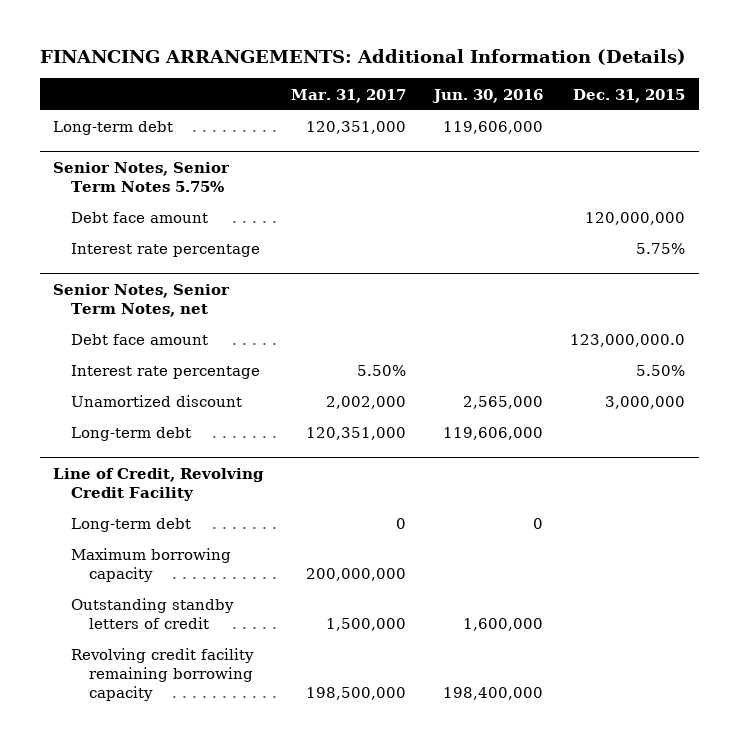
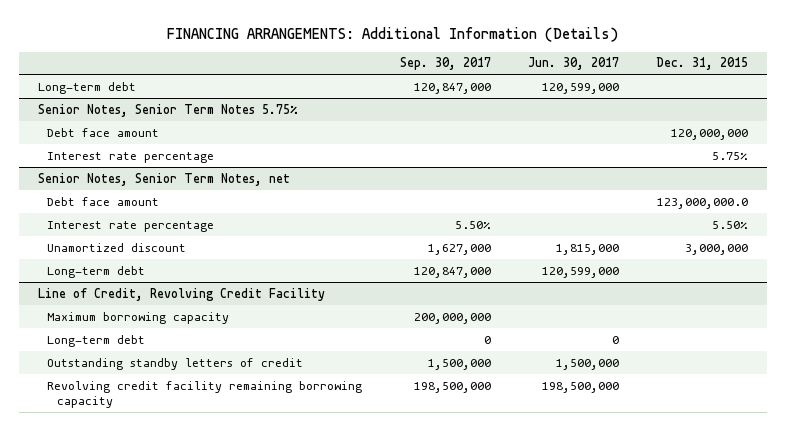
[290,88,406,103] Mar. 31, 2017 -> none
[431,88,543,103] Jun. 30, 2016 -> none
none -> [399,57,491,71] Sep. 30, 2017
none -> [527,57,619,71] Jun. 30, 2017
[71,518,192,533] Long-term debt -> [47,334,146,347] Long-term debt

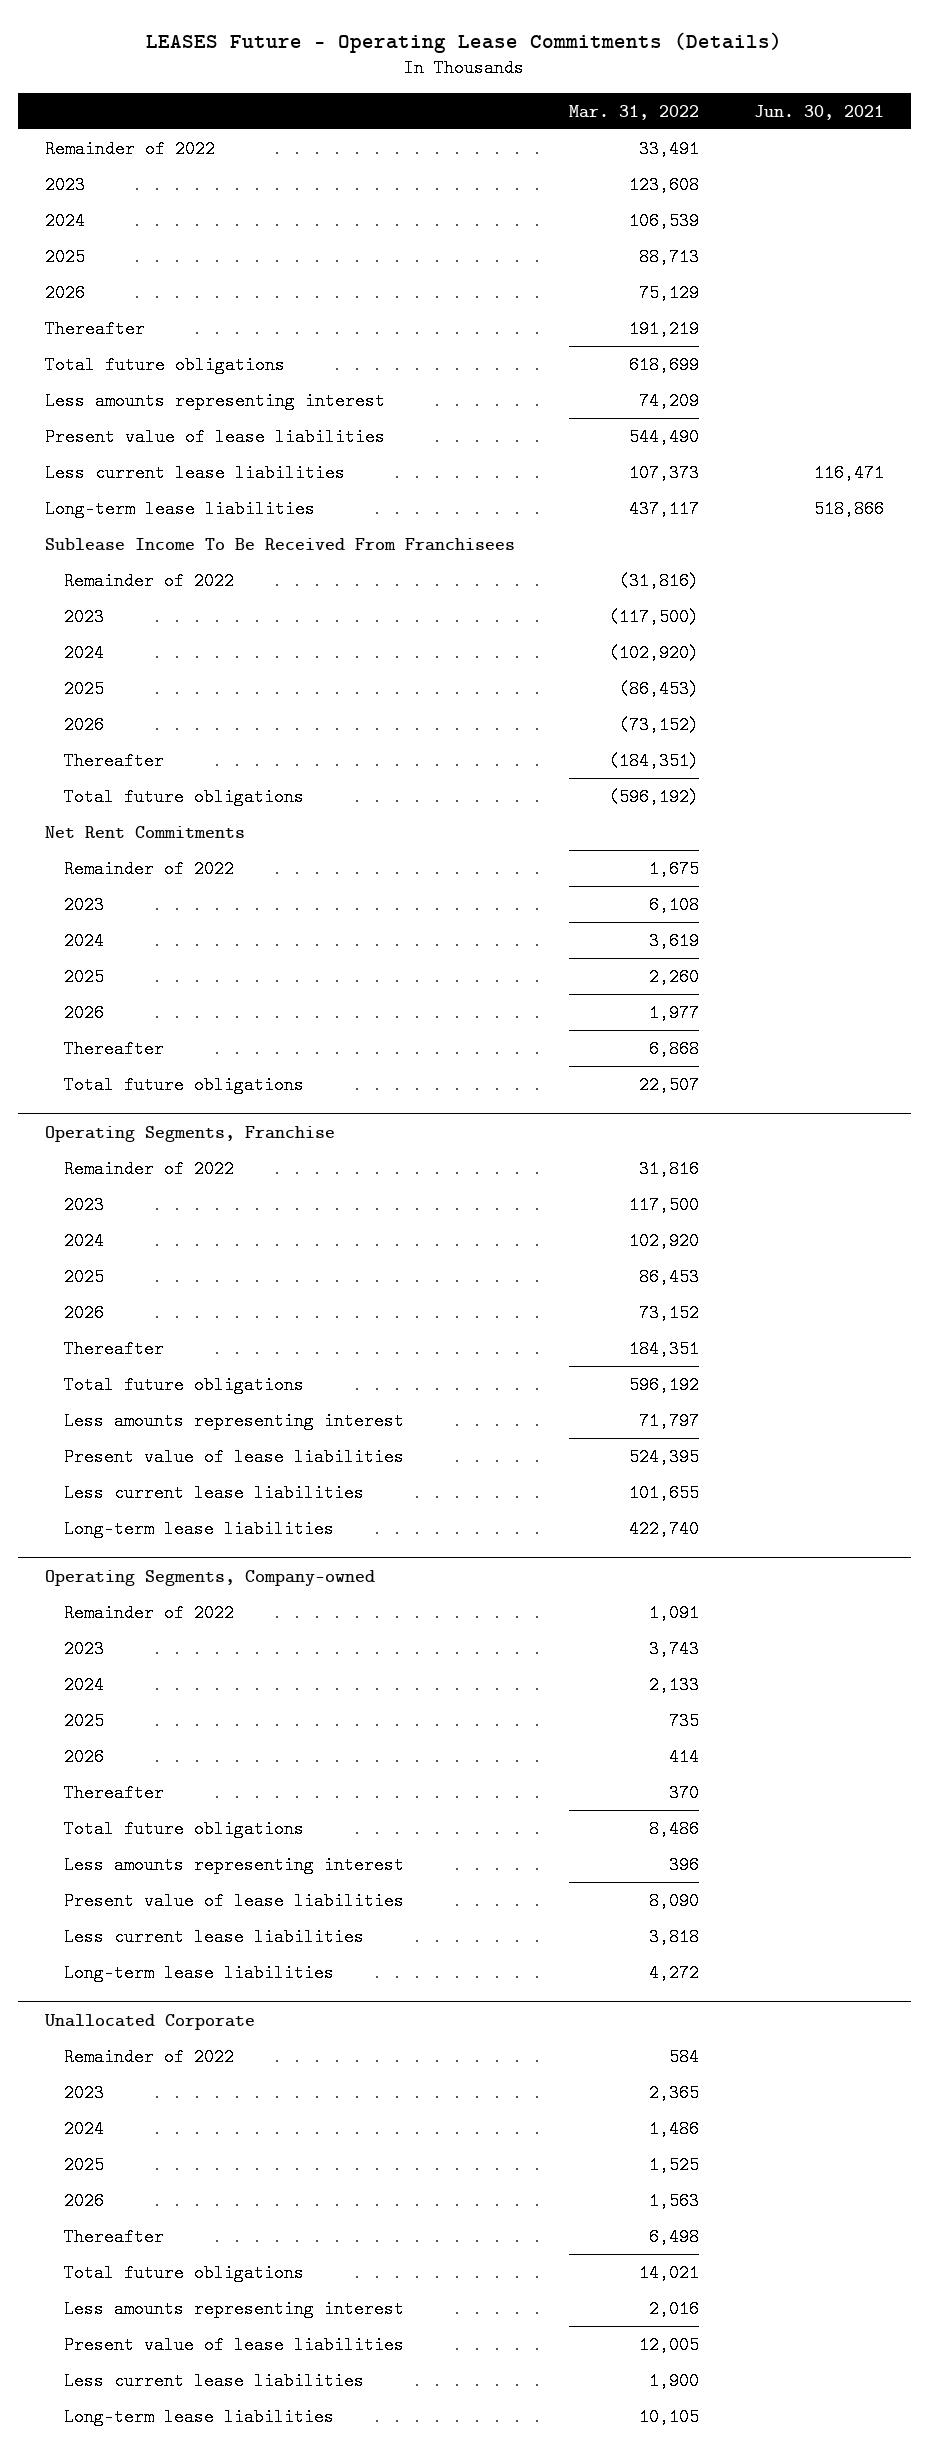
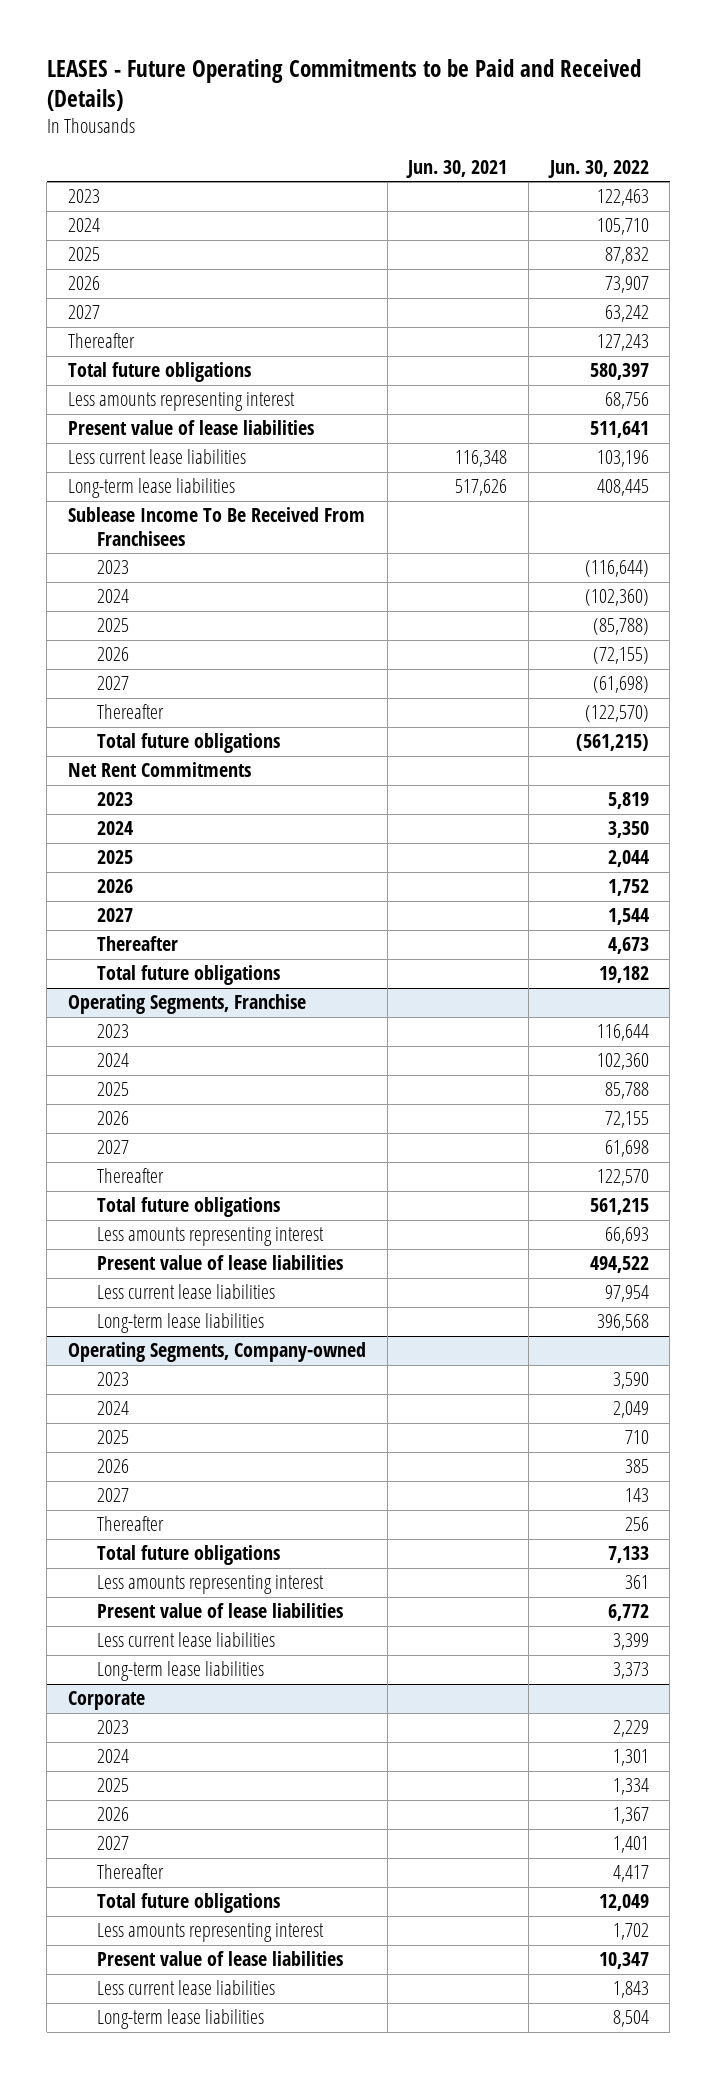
[146,31,783,53] LEASES Future - Operating Lease Commitments (Details) -> [46,59,641,112] LEASES - Future Operating Commitments to be Paid and Received (Details)
[569,104,700,120] Mar. 31, 2022 -> none
none -> [547,159,649,178] Jun. 30, 2022
[45,139,216,158] Remainder of 2022 -> none
none -> [68,305,101,320] 2027
[813,463,884,482] 116,471 -> [455,450,508,468] 116,348
[813,499,884,518] 518,866 -> [455,479,508,497] 517,626
[64,571,235,590] Remainder of 2022 -> none
none -> [96,676,129,691] 2027
[64,859,235,878] Remainder of 2022 -> none
none -> [96,908,133,923] 2027
[64,1159,235,1178] Remainder of 2022 -> none
none -> [96,1140,129,1155] 2027
[64,1603,235,1622] Remainder of 2022 -> none
none -> [96,1488,129,1503] 2027
[64,2047,235,2066] Remainder of 2022 -> none
[44,2013,256,2030] Unallocated Corporate -> [68,1691,146,1711] Corporate
none -> [96,1836,129,1851] 2027

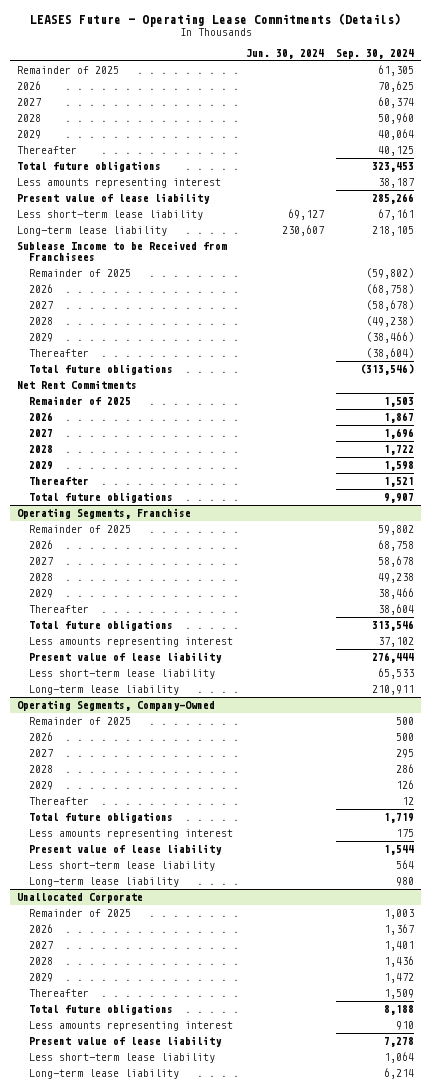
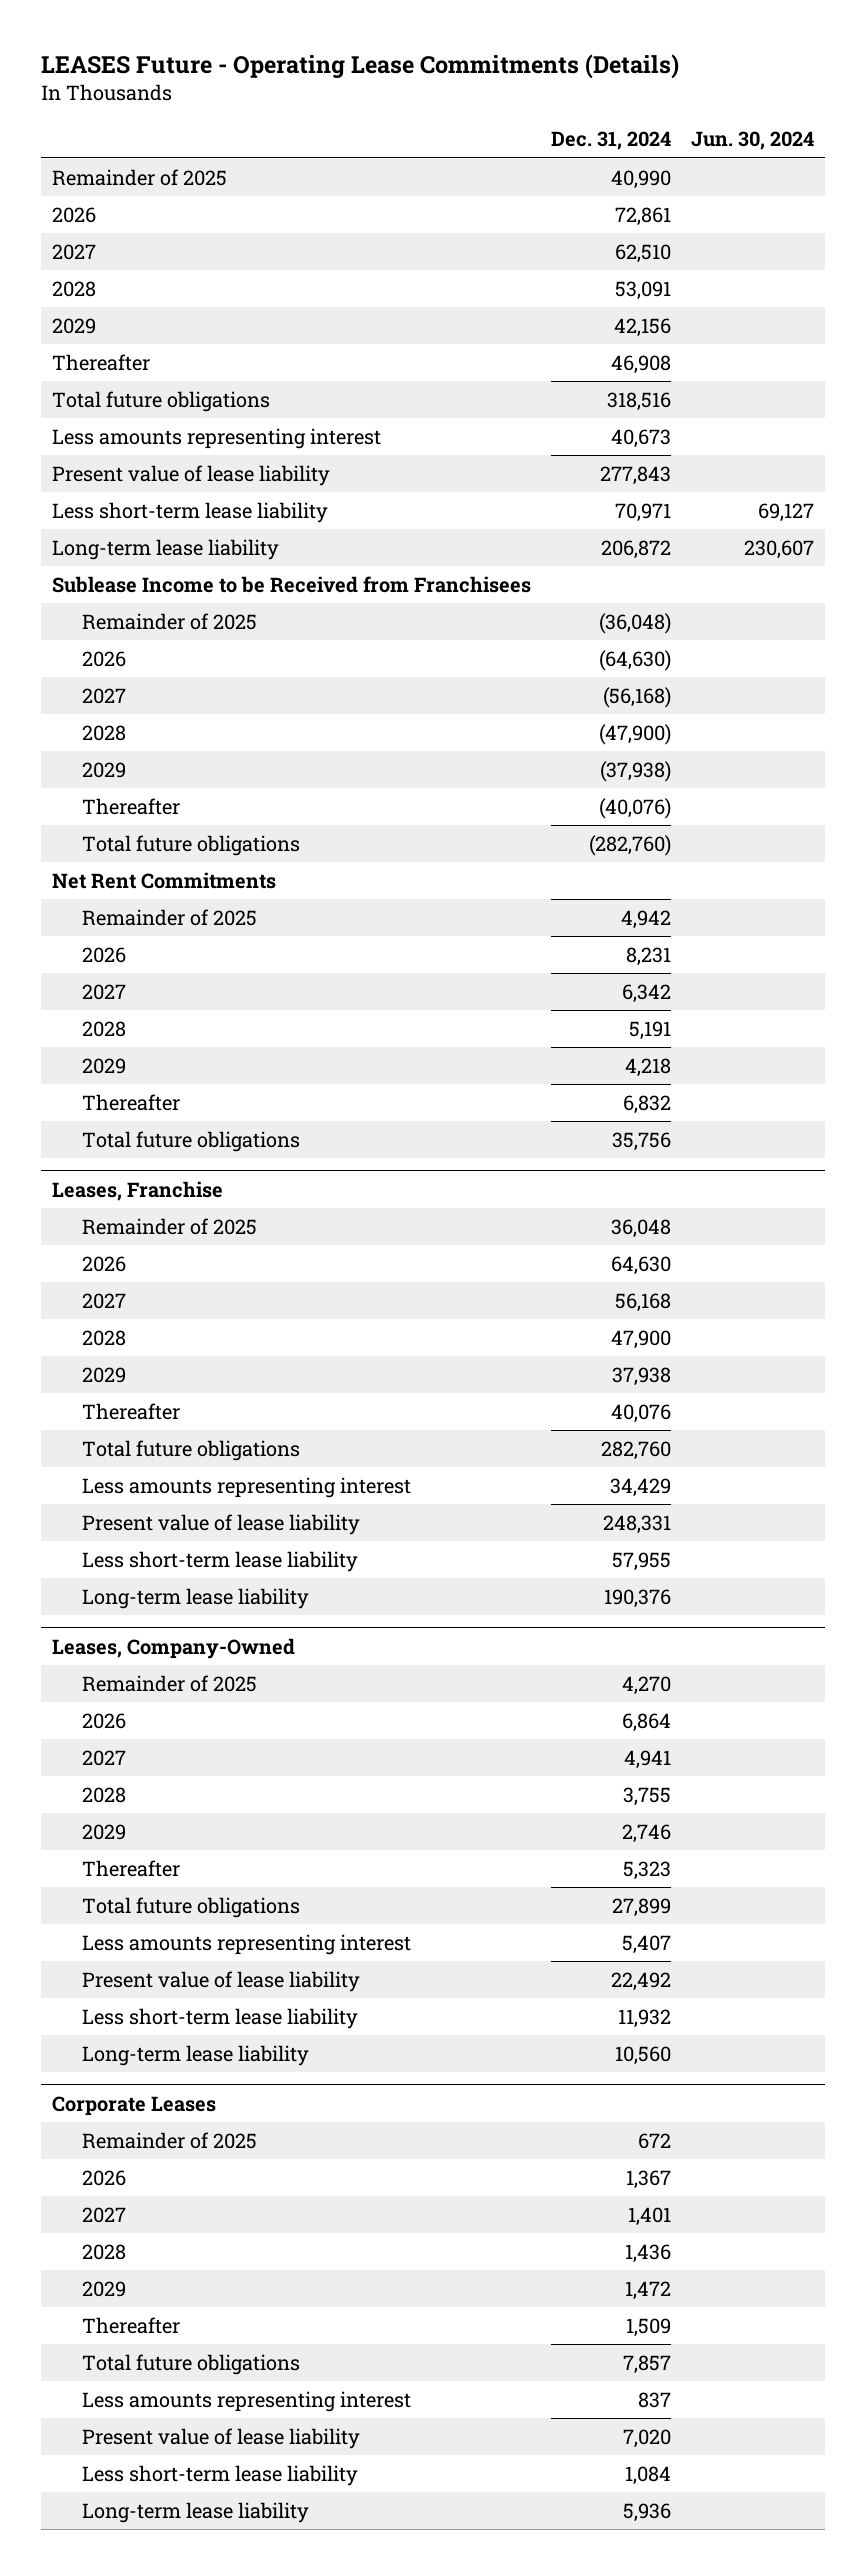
[336,48,415,59] Sep. 30, 2024 -> none
none -> [550,131,671,151] Dec. 31, 2024
[16,507,191,519] Operating Segments, Franchise -> none
[28,524,131,533] Remainder of 2025 -> none
[28,539,53,549] 2026 -> none
[28,556,53,565] 2027 -> none
[28,572,53,581] 2028 -> none
[28,588,53,598] 2029 -> none
[28,604,89,613] Thereafter -> none
[28,619,173,631] Total future obligations -> none
[28,636,233,647] Less amounts representing interest -> none
[28,651,222,663] Present value of lease liability -> none
[28,668,215,679] Less short-term lease liability -> none
[28,684,179,695] Long-term lease liability -> none
[16,699,215,711] Operating Segments, Company-Owned -> none
[28,716,131,725] Remainder of 2025 -> none
[28,731,53,741] 2026 -> none
[28,748,53,757] 2027 -> none
[28,764,53,773] 2028 -> none
[28,780,53,790] 2029 -> none
[28,796,89,805] Thereafter -> none
[28,811,173,823] Total future obligations -> none
[28,828,233,839] Less amounts representing interest -> none
[28,843,222,855] Present value of lease liability -> none
[28,860,215,871] Less short-term lease liability -> none
[28,876,179,887] Long-term lease liability -> none
none -> [51,1180,223,1201] Leases, Franchise
none -> [82,1218,258,1236] Remainder of 2025
none -> [82,1256,127,1273] 2026
none -> [82,1293,127,1310] 2027
none -> [82,1330,127,1347] 2028
none -> [82,1367,127,1384] 2029
none -> [82,1403,181,1421] Thereafter
none -> [82,1440,301,1462] Total future obligations
none -> [82,1477,412,1499] Less amounts representing interest
none -> [82,1514,361,1536] Present value of lease liability
none -> [82,1551,359,1573] Less short-term lease liability
none -> [82,1588,310,1610] Long-term lease liability
none -> [51,1637,295,1659] Leases, Company-Owned
none -> [82,1675,258,1693] Remainder of 2025
none -> [82,1713,127,1730] 2026
none -> [82,1750,127,1767] 2027
none -> [82,1787,127,1804] 2028
none -> [82,1824,127,1841] 2029
none -> [82,1860,181,1878] Thereafter
none -> [82,1897,301,1919] Total future obligations
none -> [82,1934,412,1956] Less amounts representing interest
none -> [82,1971,361,1993] Present value of lease liability
none -> [82,2008,359,2030] Less short-term lease liability
none -> [82,2045,310,2067] Long-term lease liability
[16,892,143,903] Unallocated Corporate -> [51,2095,216,2116] Corporate Leases

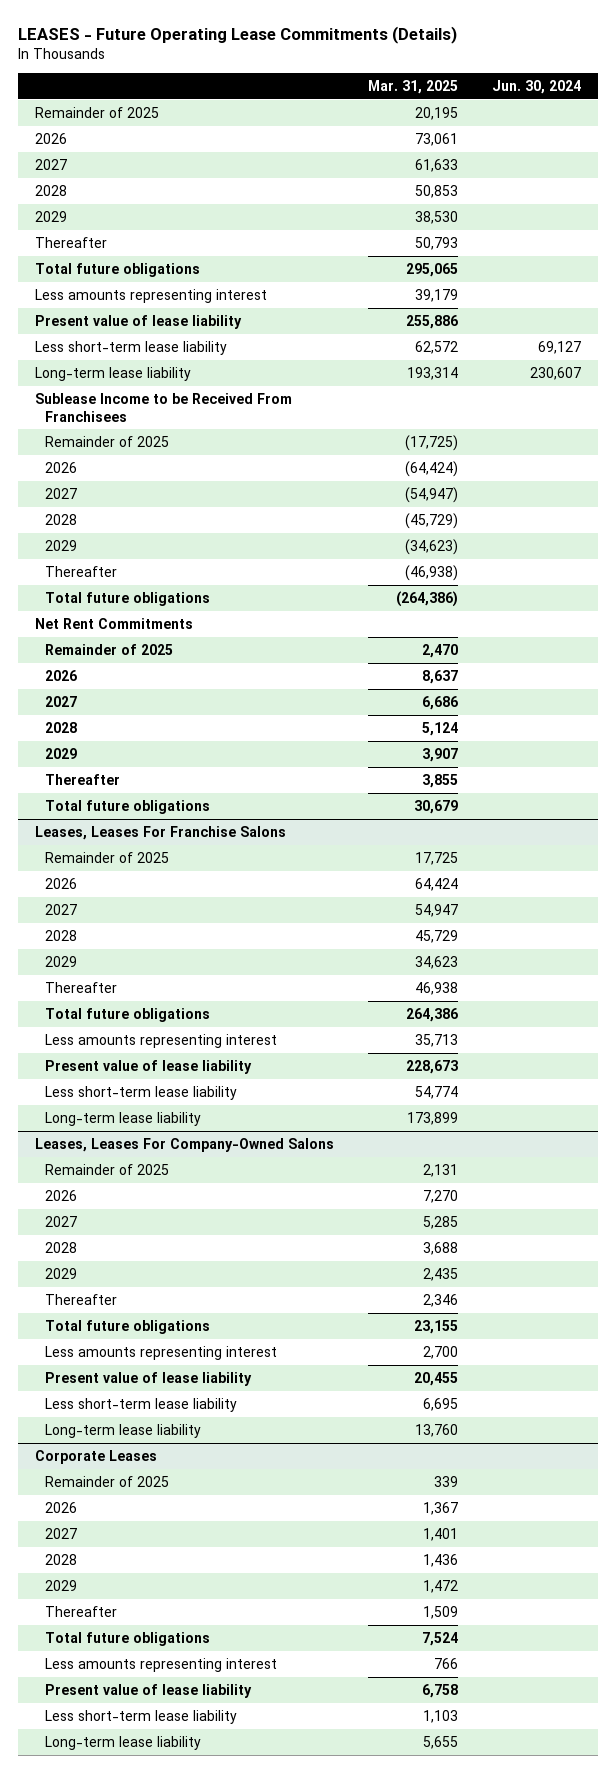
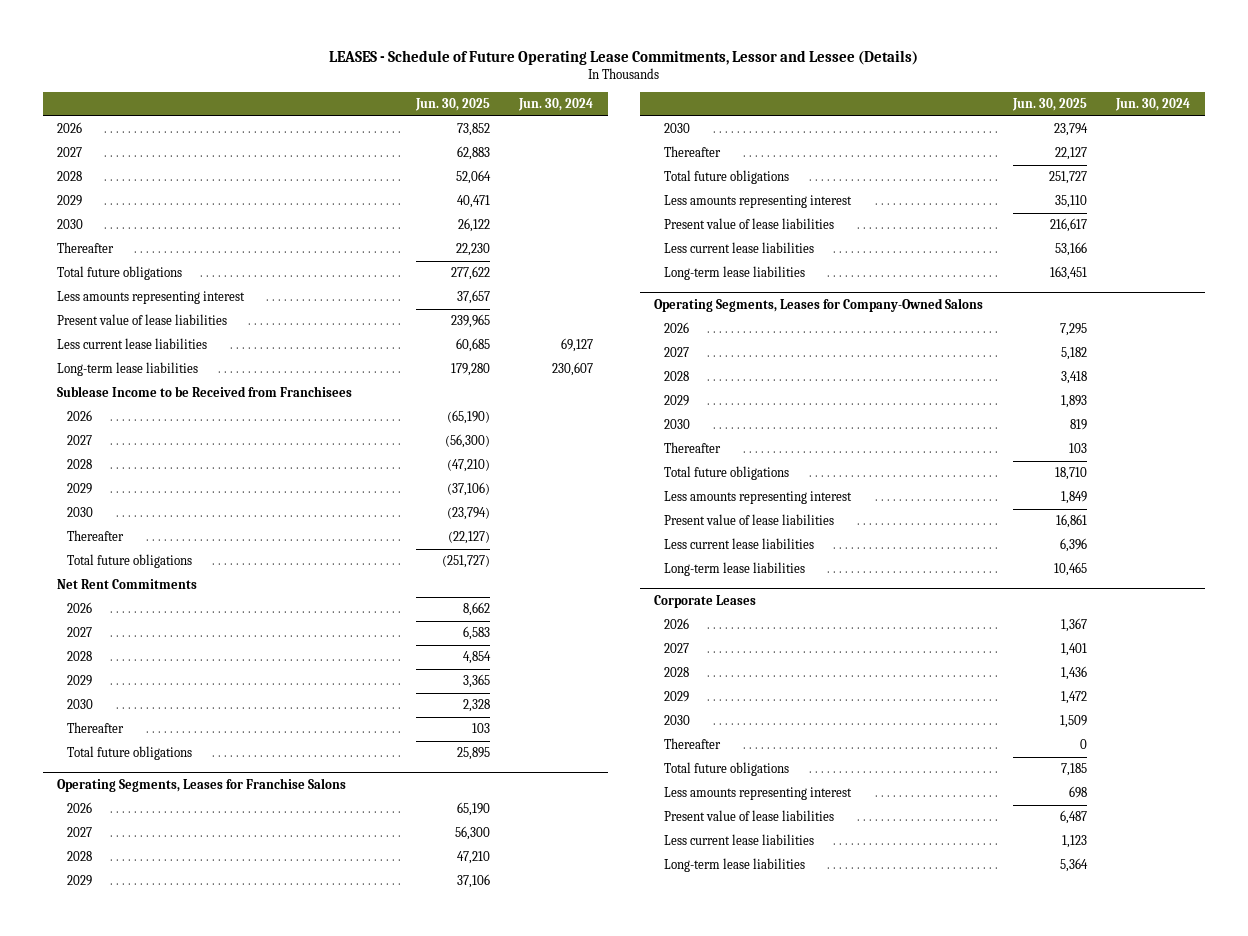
[17,25,457,44] LEASES - Future Operating Lease Commitments (Details) -> [328,50,918,66] LEASES - Schedule of Future Operating Lease Commitments, Lessor and Lessee (Details)
[367,79,458,94] Mar. 31, 2025 -> none
none -> [414,98,490,112] Jun. 30, 2025
[34,106,159,118] Remainder of 2025 -> none
none -> [57,219,84,230] 2030
[45,435,170,447] Remainder of 2025 -> none
[34,314,242,329] Present value of lease liability -> [57,314,228,326] Present value of lease liabilities
[34,340,227,355] Less short-term lease liability -> [57,338,208,350] Less current lease liabilities
[34,366,191,381] Long-term lease liability -> [57,362,199,377] Long-term lease liabilities
[34,392,292,422] Sublease Income to be Received From Franchisees -> [57,386,353,398] Sublease Income to be Received from Franchisees
none -> [67,507,94,518] 2030
[45,643,174,655] Remainder of 2025 -> none
none -> [67,699,94,710] 2030
[45,851,170,863] Remainder of 2025 -> none
[34,825,286,840] Leases, Leases For Franchise Salons -> [57,778,347,793] Operating Segments, Leases for Franchise Salons
none -> [664,123,691,134] 2030
[45,1163,170,1175] Remainder of 2025 -> none
[45,1059,253,1074] Present value of lease liability -> [664,218,835,230] Present value of lease liabilities
[45,1085,238,1100] Less short-term lease liability -> [664,242,815,254] Less current lease liabilities
[45,1111,202,1126] Long-term lease liability -> [664,266,806,281] Long-term lease liabilities
[34,1137,334,1152] Leases, Leases For Company-Owned Salons -> [654,298,984,313] Operating Segments, Leases for Company-Owned Salons
none -> [664,419,691,430] 2030
[45,1371,253,1386] Present value of lease liability -> [664,514,835,526] Present value of lease liabilities
[45,1397,238,1412] Less short-term lease liability -> [664,538,815,550] Less current lease liabilities
[45,1423,202,1438] Long-term lease liability -> [664,562,806,577] Long-term lease liabilities
[45,1475,170,1487] Remainder of 2025 -> none
none -> [664,715,691,726] 2030
[45,1683,253,1698] Present value of lease liability -> [664,810,835,822] Present value of lease liabilities
[45,1709,238,1724] Less short-term lease liability -> [664,834,815,846] Less current lease liabilities
[45,1735,202,1750] Long-term lease liability -> [664,858,806,873] Long-term lease liabilities

